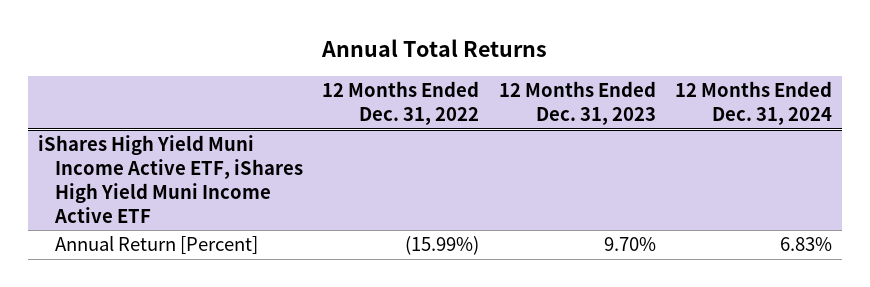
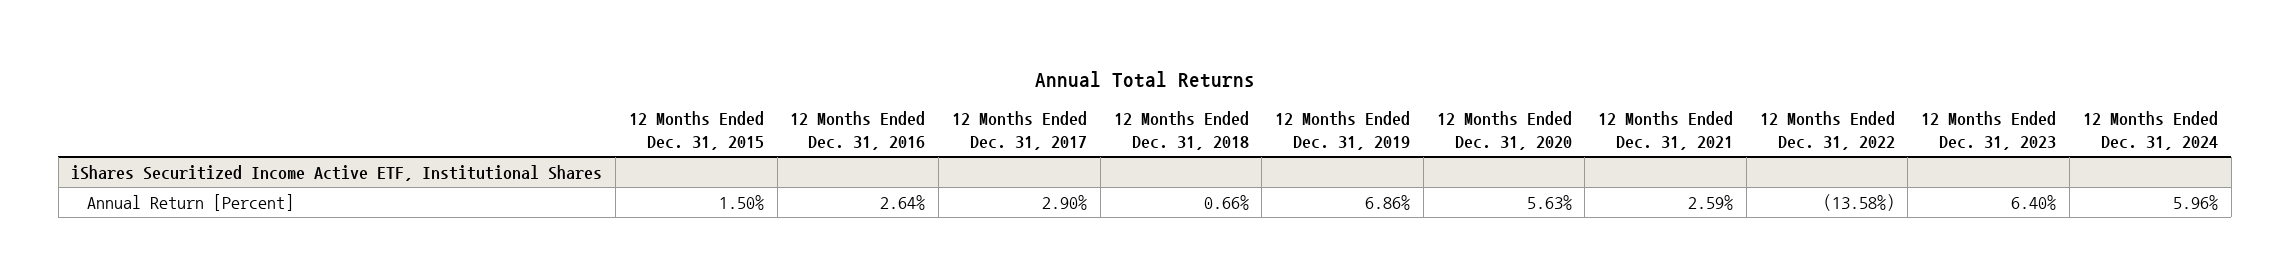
none -> [628,111,764,150] 12 Months Ended Dec. 31, 2015
none -> [790,111,926,150] 12 Months Ended Dec. 31, 2016
none -> [951,111,1087,150] 12 Months Ended Dec. 31, 2017
none -> [1113,111,1249,150] 12 Months Ended Dec. 31, 2018
none -> [1275,111,1411,150] 12 Months Ended Dec. 31, 2019
none -> [1436,111,1572,150] 12 Months Ended Dec. 31, 2020
none -> [1598,111,1734,150] 12 Months Ended Dec. 31, 2021
[38,135,303,223] iShares High Yield Muni Income Active ETF, iShares High Yield Muni Income Active ETF -> none
none -> [71,164,603,181] iShares Securitized Income Active ETF, Institutional Shares
[405,236,480,256] (15.99%) -> [1822,193,1895,211] (13.58%)
[603,237,656,252] 9.70% -> [2011,194,2057,210] 6.40%
[780,237,833,252] 6.83% -> [2172,194,2218,210] 5.96%

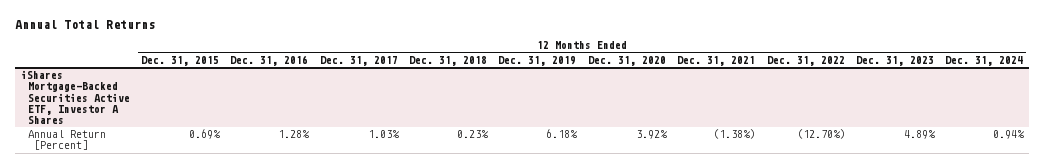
[71,164,603,181] iShares Securitized Income Active ETF, Institutional Shares -> none
none -> [20,70,130,124] iShares Mortgage-Backed Securities Active ETF, Investor A Shares
[718,194,764,210] 1.50% -> [188,129,221,140] 0.69%
[880,194,926,210] 2.64% -> [278,130,311,139] 1.28%
[1041,194,1087,210] 2.90% -> [367,130,400,139] 1.03%
[1203,194,1249,210] 0.66% -> [457,130,490,139] 0.23%
[1365,194,1411,210] 6.86% -> [546,129,579,139] 6.18%
[1526,194,1572,210] 5.63% -> [635,130,668,140] 3.92%
[1688,194,1734,210] 2.59% -> [713,129,756,140] (1.38%)
[1822,193,1895,211] (13.58%) -> [796,129,845,140] (12.70%)
[2011,194,2057,210] 6.40% -> [904,130,937,140] 4.89%
[2172,194,2218,210] 5.96% -> [993,130,1026,140] 0.94%

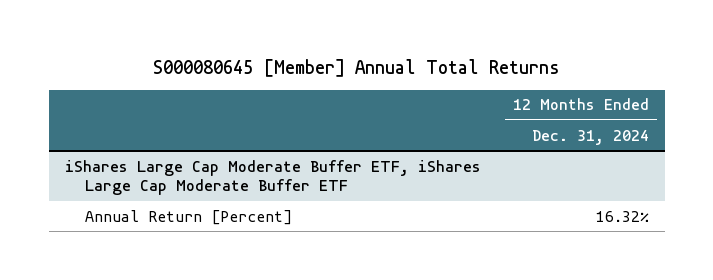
[15,20,156,30] Annual Total Returns -> [152,58,560,77] S000080645 [Member] Annual Total Returns
[140,55,219,66] Dec. 31, 2015 -> none
[230,54,309,66] Dec. 31, 2016 -> none
[319,55,398,66] Dec. 31, 2017 -> none
[409,55,488,66] Dec. 31, 2018 -> none
[498,55,577,66] Dec. 31, 2019 -> none
[587,55,666,66] Dec. 31, 2020 -> none
[677,55,756,66] Dec. 31, 2021 -> none
[766,55,845,66] Dec. 31, 2022 -> none
[856,55,935,66] Dec. 31, 2023 -> none
[20,70,130,124] iShares Mortgage-Backed Securities Active ETF, Investor A Shares -> none
none -> [64,159,481,196] iShares Large Cap Moderate Buffer ETF, iShares Large Cap Moderate Buffer ETF
[993,130,1026,140] 0.94% -> [595,210,649,222] 16.32%

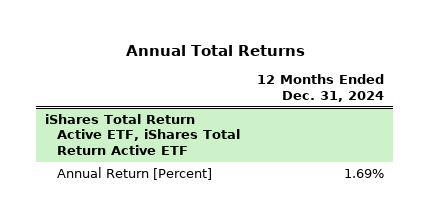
[152,58,560,77] S000080645 [Member] Annual Total Returns -> [125,44,305,56] Annual Total Returns
[64,159,481,196] iShares Large Cap Moderate Buffer ETF, iShares Large Cap Moderate Buffer ETF -> none
none -> [44,113,241,156] iShares Total Return Active ETF, iShares Total Return Active ETF
[595,210,649,222] 16.32% -> [344,168,385,178] 1.69%

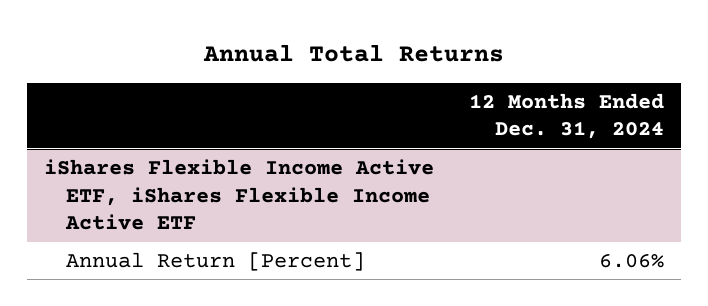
[44,113,241,156] iShares Total Return Active ETF, iShares Total Return Active ETF -> none
none -> [44,158,435,231] iShares Flexible Income Active ETF, iShares Flexible Income Active ETF
[344,168,385,178] 1.69% -> [598,253,664,268] 6.06%

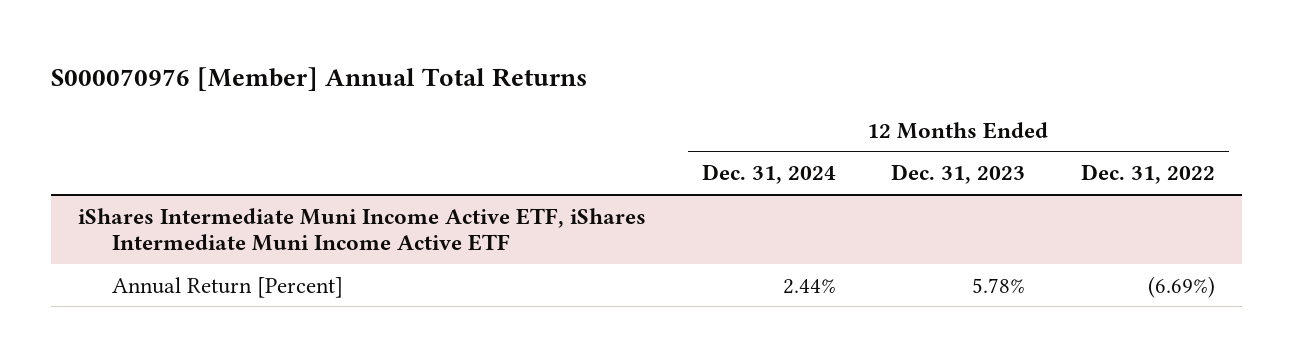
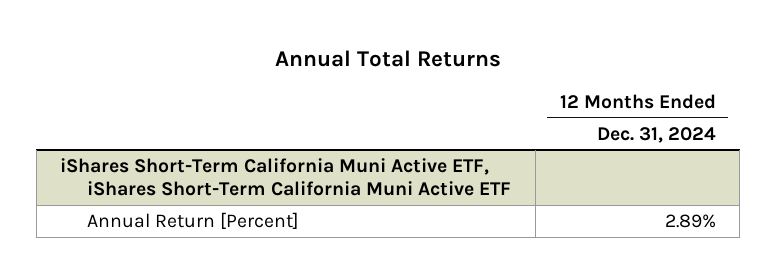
[50,67,587,92] S000070976 [Member] Annual Total Returns -> [274,50,501,68] Annual Total Returns
[891,164,1026,185] Dec. 31, 2023 -> none
[1080,164,1215,185] Dec. 31, 2022 -> none
[78,207,647,252] iShares Intermediate Muni Income Active ETF, iShares Intermediate Muni Income Active ETF -> none
none -> [60,158,511,197] iShares Short-Term California Muni Active ETF, iShares Short-Term California Muni Active ETF
[782,278,836,294] 2.44% -> [664,214,716,229] 2.89%

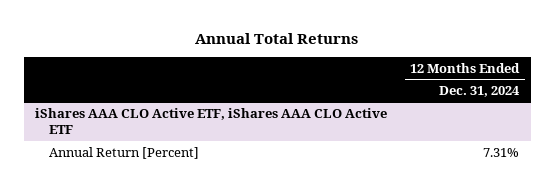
[60,158,511,197] iShares Short-Term California Muni Active ETF, iShares Short-Term California Muni Active ETF -> none
none -> [35,107,388,135] iShares AAA CLO Active ETF, iShares AAA CLO Active ETF
[664,214,716,229] 2.89% -> [483,147,520,157] 7.31%

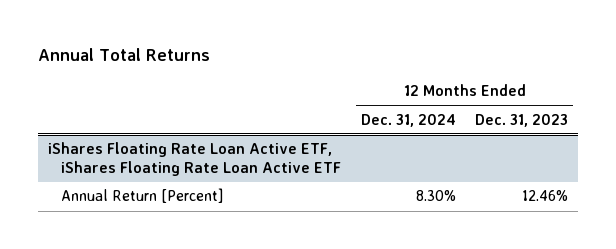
none -> [475,113,569,127] Dec. 31, 2023
[35,107,388,135] iShares AAA CLO Active ETF, iShares AAA CLO Active ETF -> none
none -> [47,142,342,177] iShares Floating Rate Loan Active ETF, iShares Floating Rate Loan Active ETF
[483,147,520,157] 7.31% -> [415,190,456,202] 8.30%

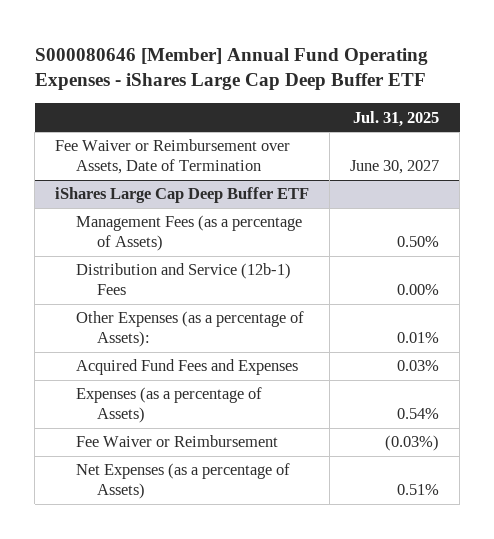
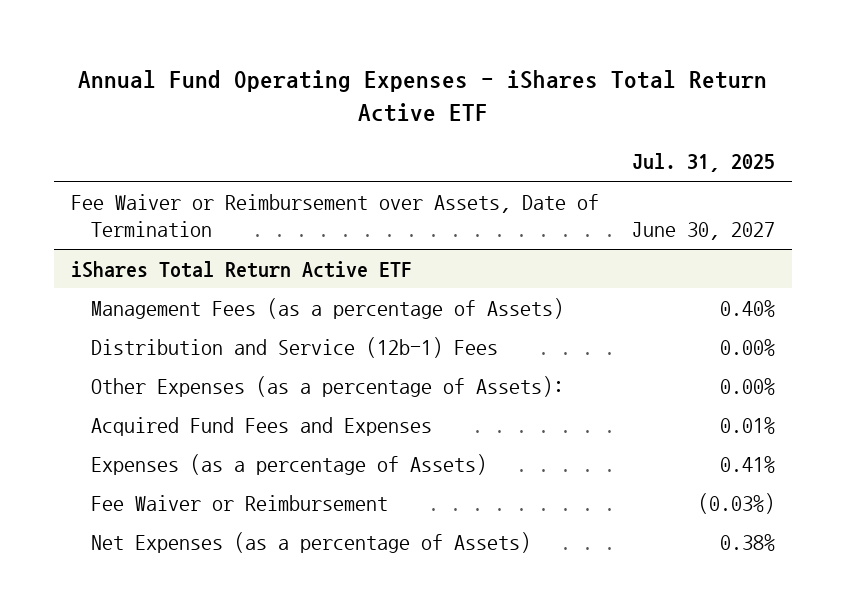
[34,47,428,91] S000080646 [Member] Annual Fund Operating Expenses - iShares Large Cap Deep Buffer ETF -> [77,70,767,123] Annual Fund Operating Expenses - iShares Total Return Active ETF
[55,187,310,204] iShares Large Cap Deep Buffer ETF -> none
none -> [70,260,412,278] iShares Total Return Active ETF
[397,236,440,248] 0.50% -> [719,299,775,317] 0.40%
[397,332,440,344] 0.01% -> [719,377,775,395] 0.00%
[397,360,440,372] 0.03% -> [719,416,775,434] 0.01%
[397,408,440,420] 0.54% -> [719,455,775,473] 0.41%
[397,484,440,496] 0.51% -> [719,533,775,551] 0.38%

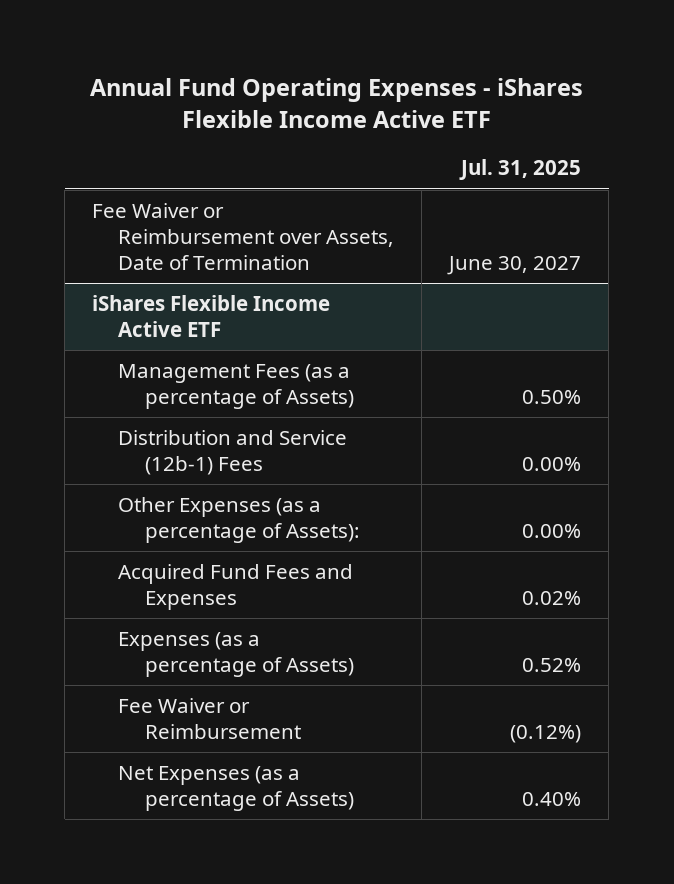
[77,70,767,123] Annual Fund Operating Expenses - iShares Total Return Active ETF -> [89,78,583,128] Annual Fund Operating Expenses - iShares Flexible Income Active ETF
[70,260,412,278] iShares Total Return Active ETF -> none
none -> [92,294,331,337] iShares Flexible Income Active ETF
[719,299,775,317] 0.40% -> [522,389,582,404] 0.50%
[719,416,775,434] 0.01% -> [522,590,582,605] 0.02%
[719,455,775,473] 0.41% -> [522,657,582,672] 0.52%
[697,492,775,514] (0.03%) -> [510,724,582,743] (0.12%)
[719,533,775,551] 0.38% -> [522,791,582,806] 0.40%

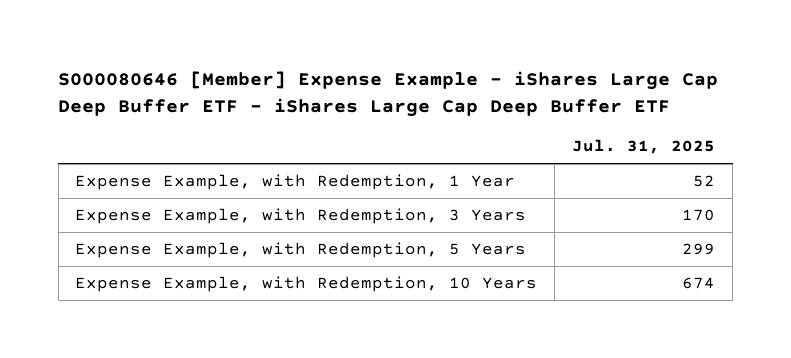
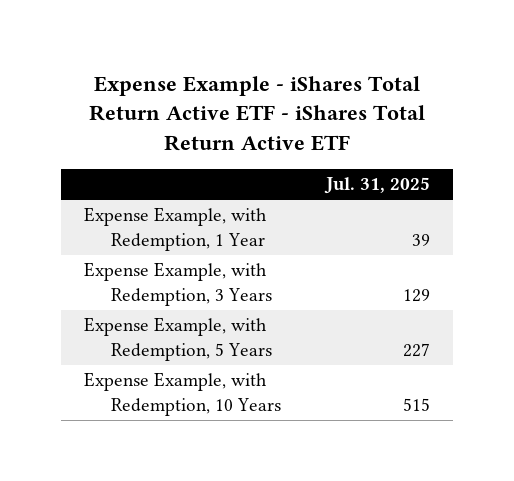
[58,70,719,117] S000080646 [Member] Expense Example - iShares Large Cap Deep Buffer ETF - iShares Large Cap Deep Buffer ETF -> [89,75,426,152] Expense Example - iShares Total Return Active ETF - iShares Total Return Active ETF
[693,175,716,188] 52 -> [412,233,431,246] 39
[682,209,716,222] 170 -> [403,288,431,302] 129
[682,243,716,256] 299 -> [403,342,431,357] 227
[682,277,716,290] 674 -> [403,397,431,411] 515

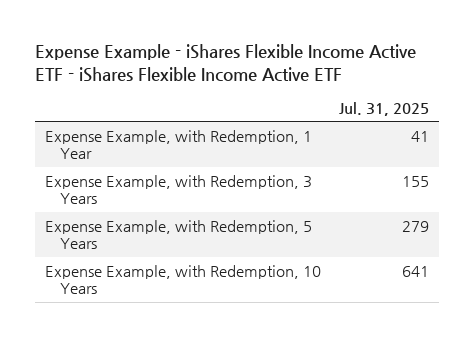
[89,75,426,152] Expense Example - iShares Total Return Active ETF - iShares Total Return Active ETF -> [35,44,417,82] Expense Example - iShares Flexible Income Active ETF - iShares Flexible Income Active ETF
[412,233,431,246] 39 -> [411,130,430,142] 41
[403,288,431,302] 129 -> [402,175,430,187] 155
[403,342,431,357] 227 -> [402,220,430,232] 279
[403,397,431,411] 515 -> [402,265,430,277] 641

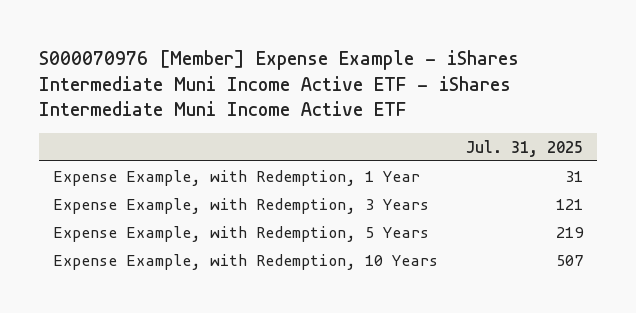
[35,44,417,82] Expense Example - iShares Flexible Income Active ETF - iShares Flexible Income Active ETF -> [39,49,520,117] S000070976 [Member] Expense Example - iShares Intermediate Muni Income Active ETF - iShares Intermediate Muni Income Active ETF
[411,130,430,142] 41 -> [564,170,583,182] 31
[402,175,430,187] 155 -> [555,198,583,210] 121
[402,220,430,232] 279 -> [555,226,584,238] 219
[402,265,430,277] 641 -> [555,254,583,266] 507

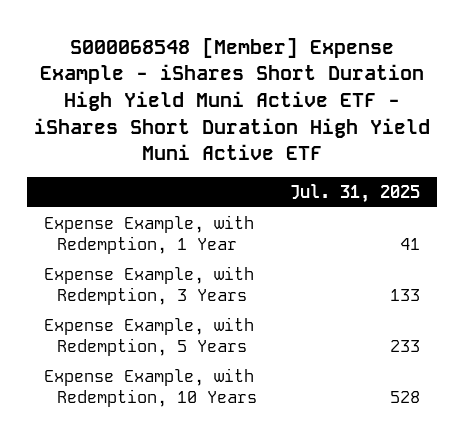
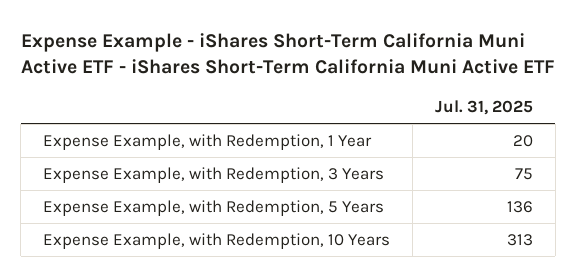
[34,37,431,161] S000068548 [Member] Expense Example - iShares Short Duration High Yield Muni Active ETF - iShares Short Duration High Yield Muni Active ETF -> [20,32,555,75] Expense Example - iShares Short-Term California Muni Active ETF - iShares Short-Term California Muni Active ETF
[400,238,421,251] 41 -> [512,135,533,148] 20
[390,289,421,302] 133 -> [514,168,533,181] 75
[390,340,421,353] 233 -> [506,201,533,214] 136
[390,391,421,404] 528 -> [506,234,533,247] 313

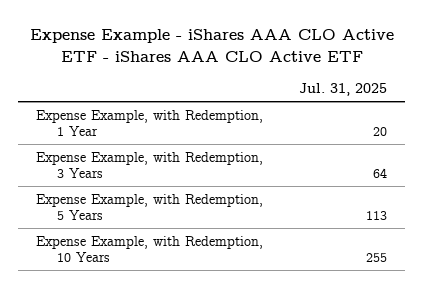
[20,32,555,75] Expense Example - iShares Short-Term California Muni Active ETF - iShares Short-Term California Muni Active ETF -> [29,28,394,62] Expense Example - iShares AAA CLO Active ETF - iShares AAA CLO Active ETF
[514,168,533,181] 75 -> [373,167,388,178] 64
[506,201,533,214] 136 -> [366,210,388,220] 113
[506,234,533,247] 313 -> [366,252,388,262] 255

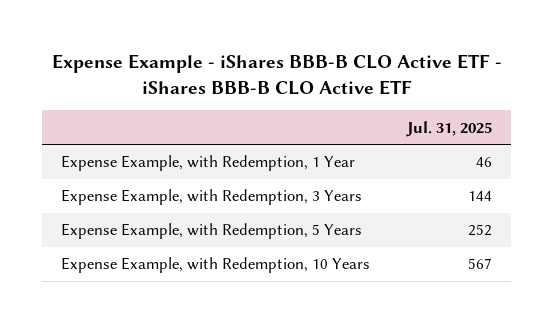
[29,28,394,62] Expense Example - iShares AAA CLO Active ETF - iShares AAA CLO Active ETF -> [51,54,502,95] Expense Example - iShares BBB-B CLO Active ETF - iShares BBB-B CLO Active ETF
[373,126,388,136] 20 -> [476,157,493,168] 46
[373,167,388,178] 64 -> [468,191,493,202] 144
[366,210,388,220] 113 -> [468,224,493,237] 252
[366,252,388,262] 255 -> [468,258,493,270] 567

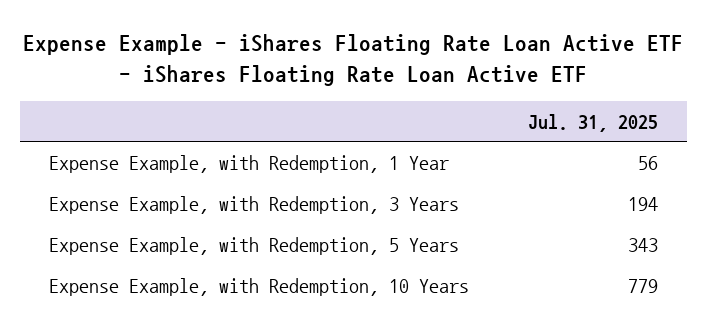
[51,54,502,95] Expense Example - iShares BBB-B CLO Active ETF - iShares BBB-B CLO Active ETF -> [23,34,684,87] Expense Example - iShares Floating Rate Loan Active ETF - iShares Floating Rate Loan Active ETF
[476,157,493,168] 46 -> [637,155,658,170] 56
[468,191,493,202] 144 -> [627,196,658,211] 194
[468,224,493,237] 252 -> [627,237,658,252] 343
[468,258,493,270] 567 -> [627,278,658,293] 779

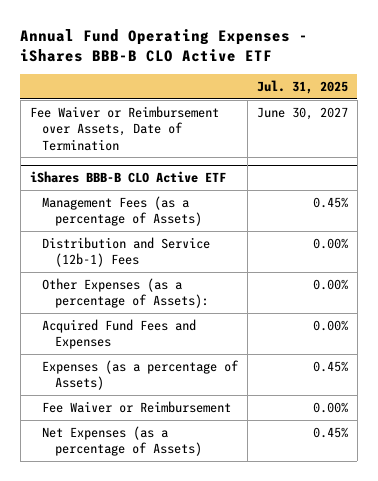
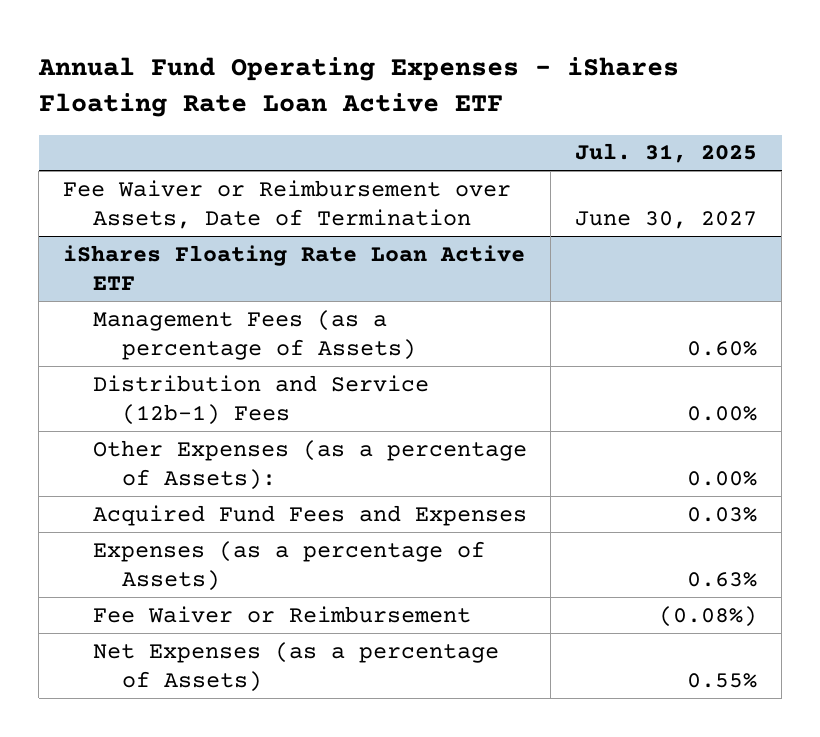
[20,28,309,63] Annual Fund Operating Expenses - iShares BBB-B CLO Active ETF -> [37,57,679,118] Annual Fund Operating Expenses - iShares Floating Rate Loan Active ETF
[29,171,226,184] iShares BBB-B CLO Active ETF -> none
none -> [63,244,526,290] iShares Floating Rate Loan Active ETF
[313,196,349,208] 0.45% -> [687,340,758,356] 0.60%
[313,319,349,331] 0.00% -> [687,506,758,522] 0.03%
[313,360,349,372] 0.45% -> [687,571,758,587] 0.63%
[313,401,349,413] 0.00% -> [659,605,758,627] (0.08%)
[313,426,349,438] 0.45% -> [687,672,758,688] 0.55%

